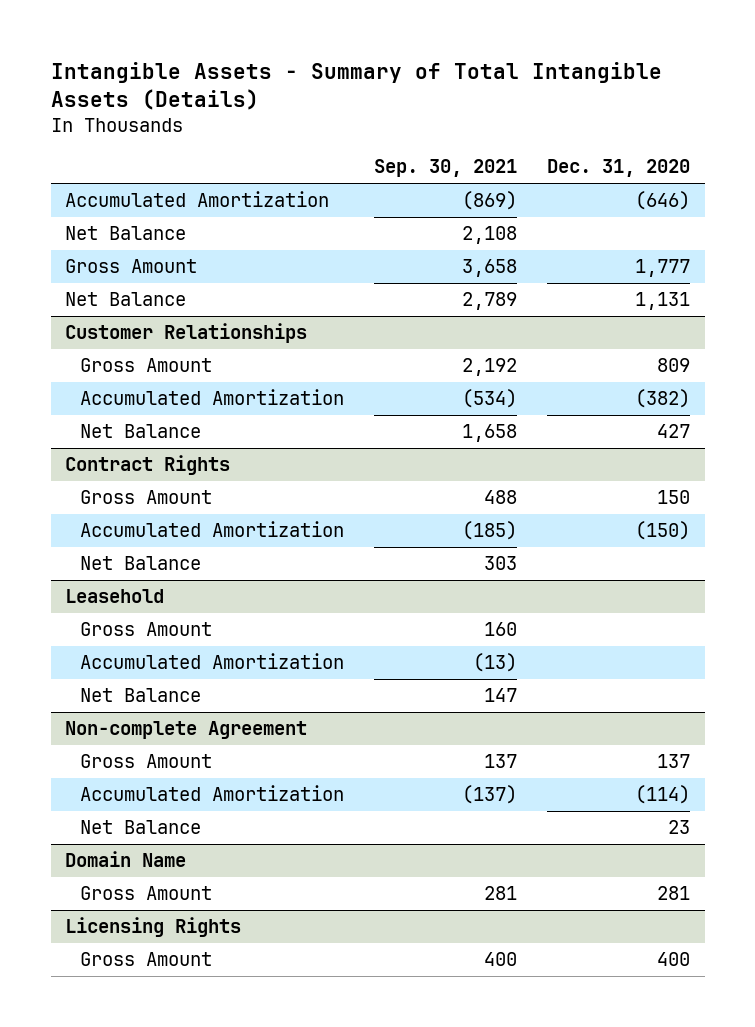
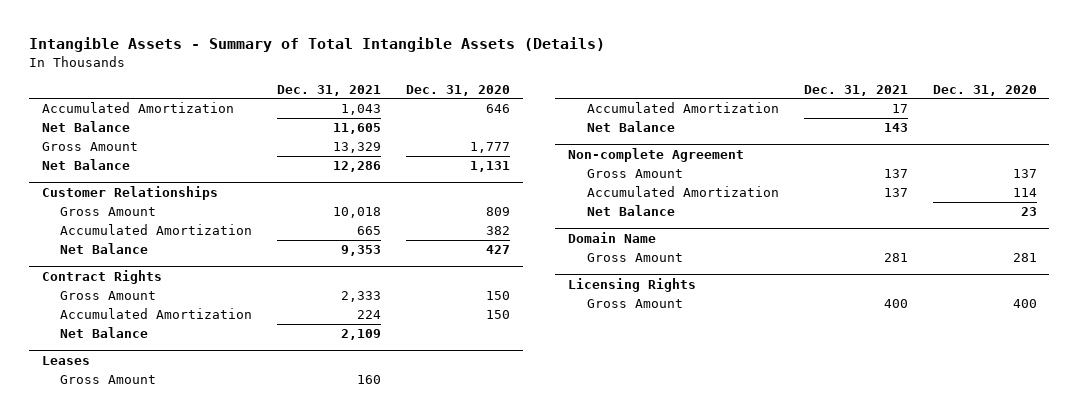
[373,159,517,178] Sep. 30, 2021 -> none
none -> [277,84,382,96] Dec. 31, 2021
[634,191,690,211] (646) -> [486,104,511,114] 646
[634,389,690,409] (382) -> [486,226,511,236] 382
[634,521,690,541] (150) -> [486,310,511,320] 150
[65,589,165,604] Leasehold -> none
none -> [41,355,90,365] Leases
[634,785,690,805] (114) -> [1012,188,1037,198] 114

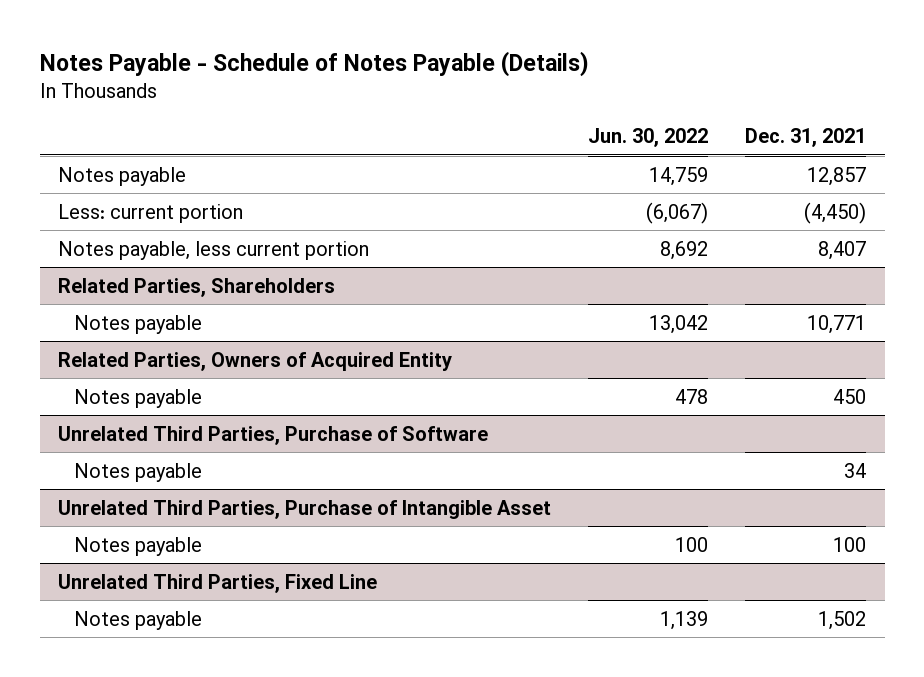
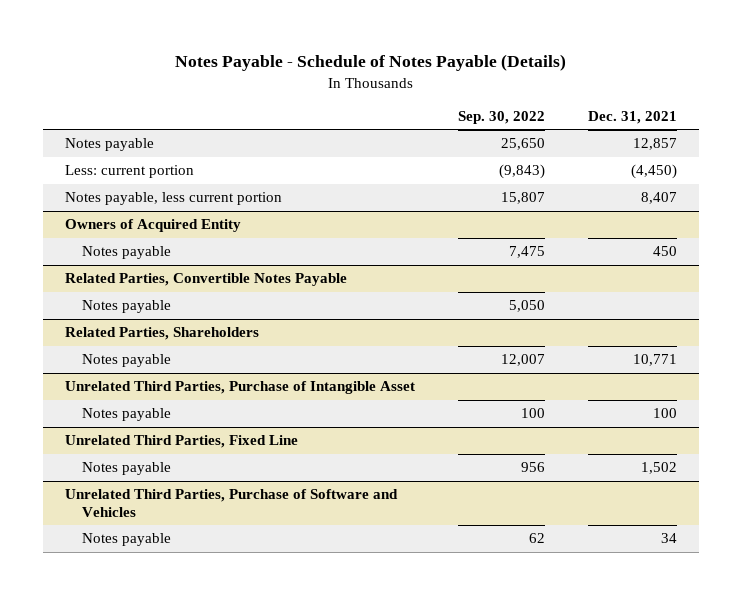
[588,128,709,148] Jun. 30, 2022 -> none
none -> [458,111,546,125] Sep. 30, 2022
none -> [65,219,242,233] Owners of Acquired Entity
none -> [82,246,172,260] Notes payable
none -> [65,273,348,287] Related Parties, Convertible Notes Payable
none -> [82,300,172,314] Notes payable
[58,351,453,371] Related Parties, Owners of Acquired Entity -> none
[73,388,202,408] Notes payable -> none
[58,425,489,445] Unrelated Third Parties, Purchase of Software -> none
[73,462,202,482] Notes payable -> none
none -> [65,489,399,517] Unrelated Third Parties, Purchase of Software and Vehicles
none -> [82,533,172,547] Notes payable

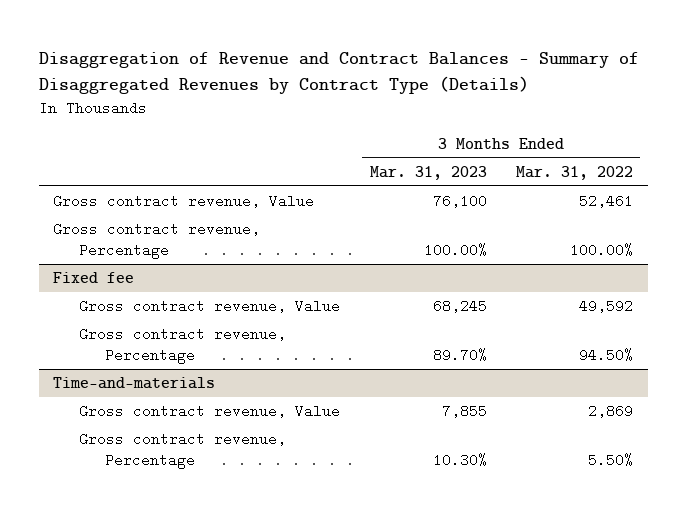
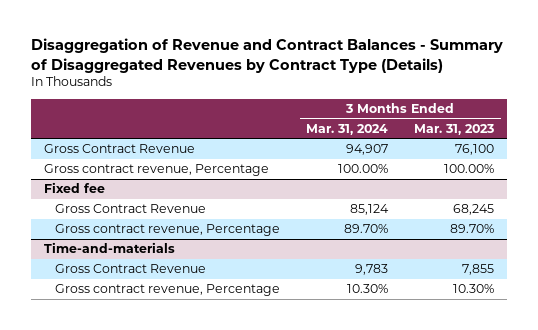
[516,165,634,180] Mar. 31, 2022 -> none
none -> [306,123,389,135] Mar. 31, 2024
[53,194,315,209] Gross contract revenue, Value -> [43,144,195,154] Gross Contract Revenue
[79,299,341,314] Gross contract revenue, Value -> [55,204,207,214] Gross Contract Revenue
[79,404,341,419] Gross contract revenue, Value -> [55,264,207,274] Gross Contract Revenue

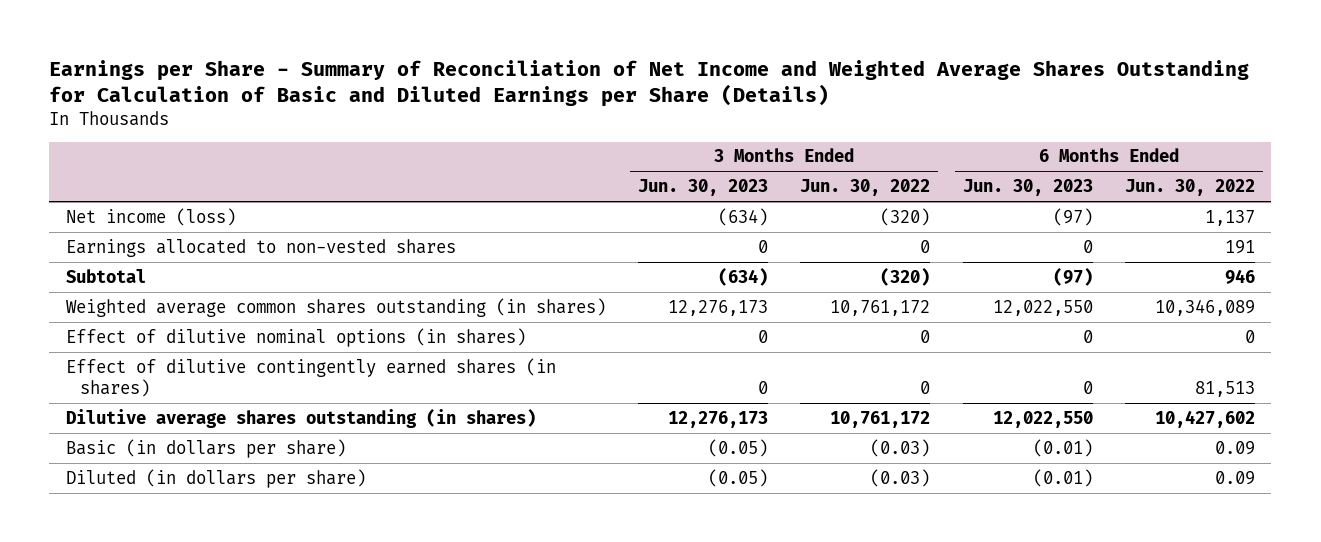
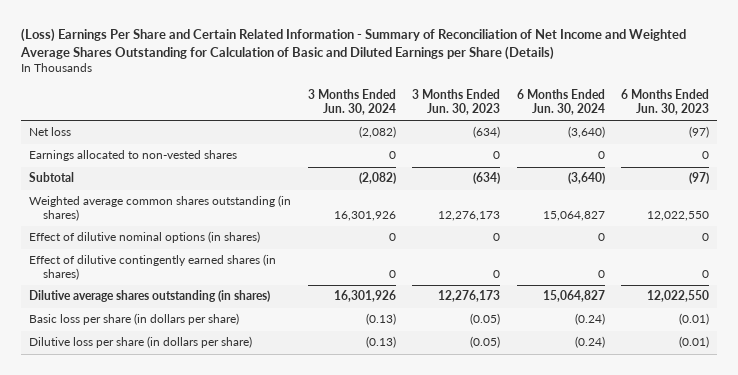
[49,59,1250,107] Earnings per Share - Summary of Reconciliation of Net Income and Weighted Average Shares Outstanding for Calculation of Basic and Diluted Earnings per Share (Details) -> [20,27,687,60] (Loss) Earnings Per Share and Certain Related Information - Summary of Reconciliation of Net Income and Weighted Average Shares Outstanding for Calculation of Basic and Diluted Earnings per Share (Details)
[800,179,931,197] Jun. 30, 2022 -> none
[1125,179,1256,197] Jun. 30, 2022 -> none
none -> [307,89,396,115] 3 Months Ended Jun. 30, 2024
none -> [516,89,605,115] 6 Months Ended Jun. 30, 2024
[65,207,236,226] Net income (loss) -> [29,127,72,137] Net loss
[65,438,346,458] Basic (in dollars per share) -> [29,313,240,326] Basic loss per share (in dollars per share)
[65,468,366,488] Diluted (in dollars per share) -> [29,336,253,349] Dilutive loss per share (in dollars per share)

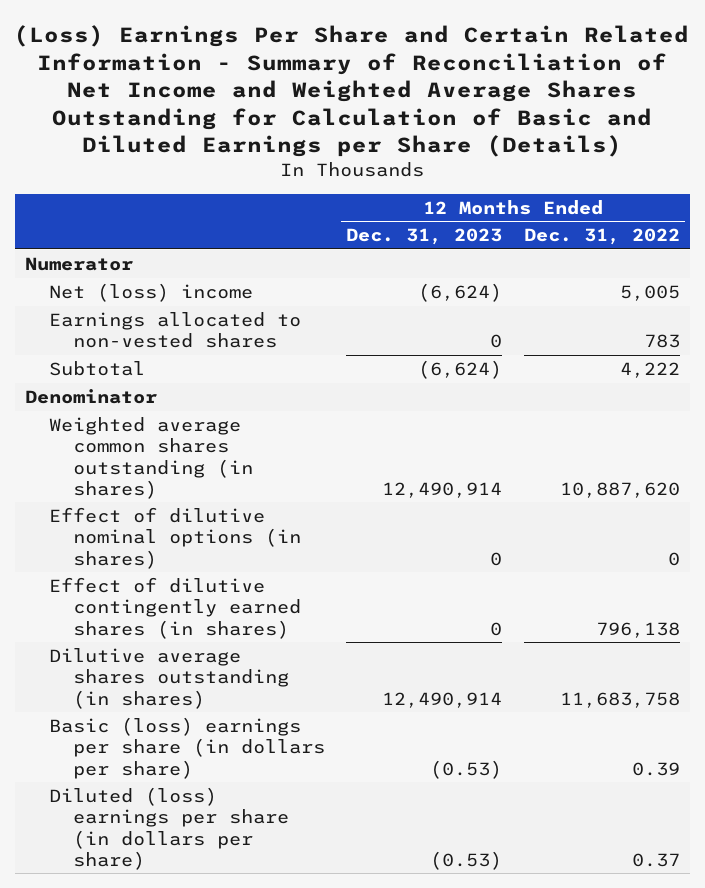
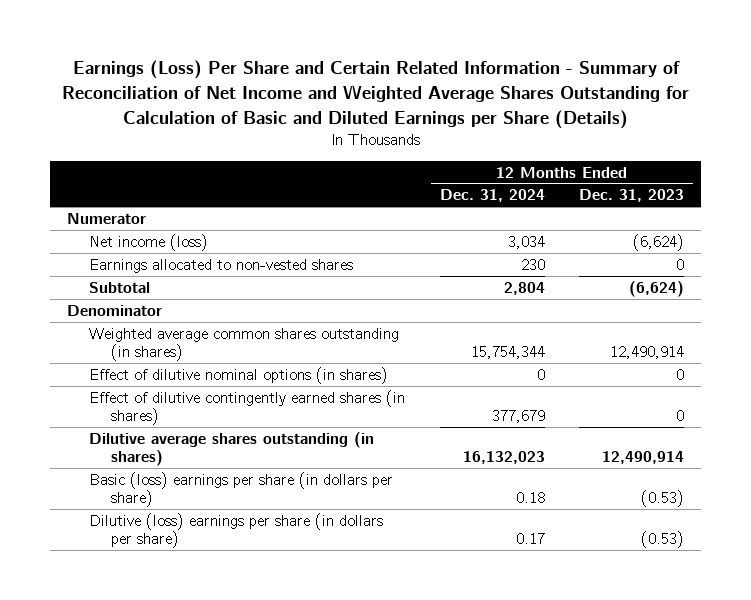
[14,25,690,158] (Loss) Earnings Per Share and Certain Related Information - Summary of Reconciliation of Net Income and Weighted Average Shares Outstanding for Calculation of Basic and Diluted Earnings per Share (Details) -> [61,60,689,129] Earnings (Loss) Per Share and Certain Related Information - Summary of Reconciliation of Net Income and Weighted Average Shares Outstanding for Calculation of Basic and Diluted Earnings per Share (Details)
[523,228,680,246] Dec. 31, 2022 -> none
none -> [439,189,545,203] Dec. 31, 2024
[48,282,253,302] Net (loss) income -> [89,233,209,251] Net income (loss)
[48,786,289,870] Diluted (loss) earnings per share (in dollars per share) -> [89,512,384,549] Dilutive (loss) earnings per share (in dollars per share)

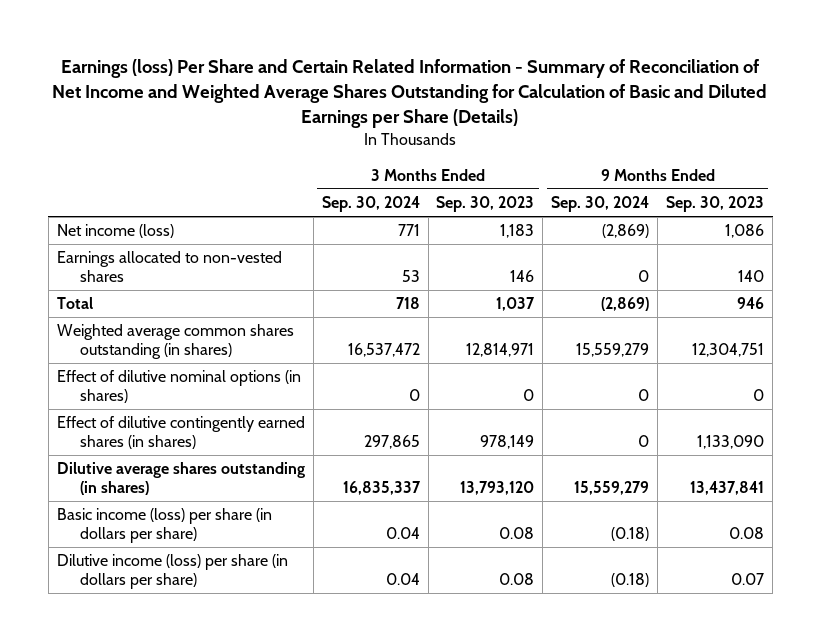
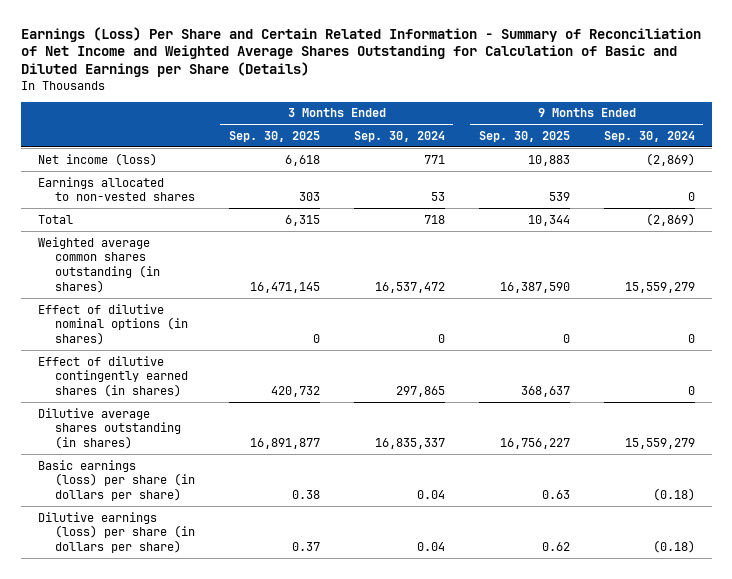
[52,59,768,129] Earnings (loss) Per Share and Certain Related Information - Summary of Reconciliation of Net Income and Weighted Average Shares Outstanding for Calculation of Basic and Diluted Earnings per Share (Details) -> [20,26,701,78] Earnings (Loss) Per Share and Certain Related Information - Summary of Reconciliation of Net Income and Weighted Average Shares Outstanding for Calculation of Basic and Diluted Earnings per Share (Details)
[436,195,535,212] Sep. 30, 2023 -> none
[666,195,765,212] Sep. 30, 2023 -> none
none -> [228,130,320,142] Sep. 30, 2025
none -> [478,130,570,142] Sep. 30, 2025
[56,508,272,544] Basic income (loss) per share (in dollars per share) -> [37,459,195,502] Basic earnings (loss) per share (in dollars per share)
[56,554,288,590] Dilutive income (loss) per share (in dollars per share) -> [37,511,195,554] Dilutive earnings (loss) per share (in dollars per share)

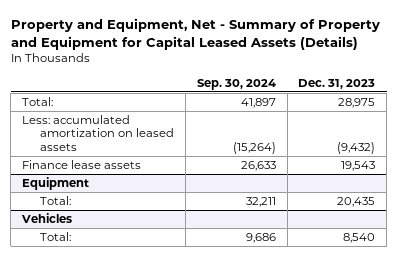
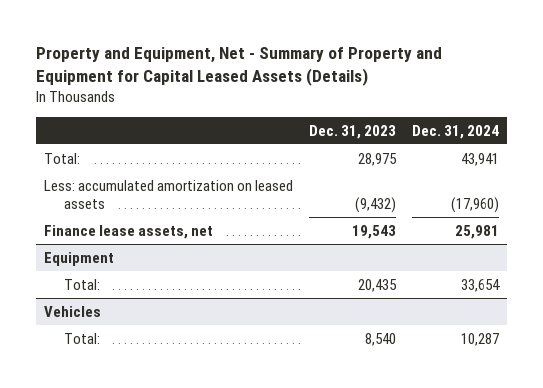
[196,78,276,90] Sep. 30, 2024 -> none
none -> [411,124,499,139] Dec. 31, 2024
[22,160,142,170] Finance lease assets -> [44,224,214,239] Finance lease assets, net

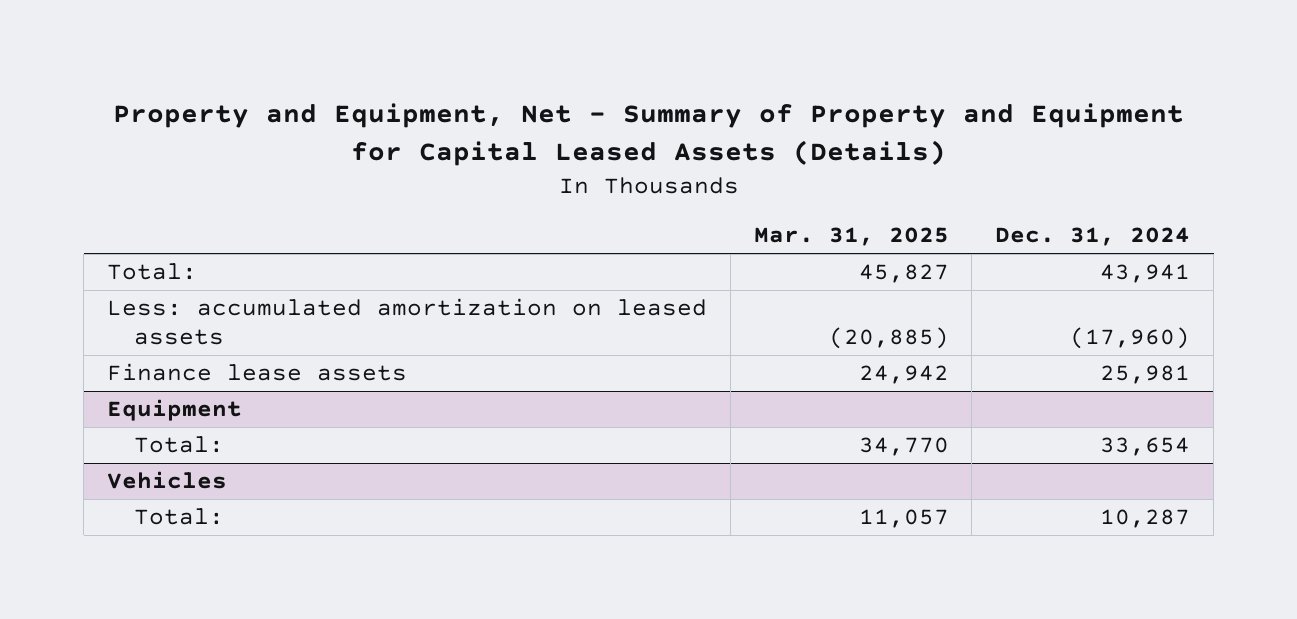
[308,124,396,139] Dec. 31, 2023 -> none
none -> [753,227,949,247] Mar. 31, 2025
[44,224,214,239] Finance lease assets, net -> [106,363,407,382] Finance lease assets

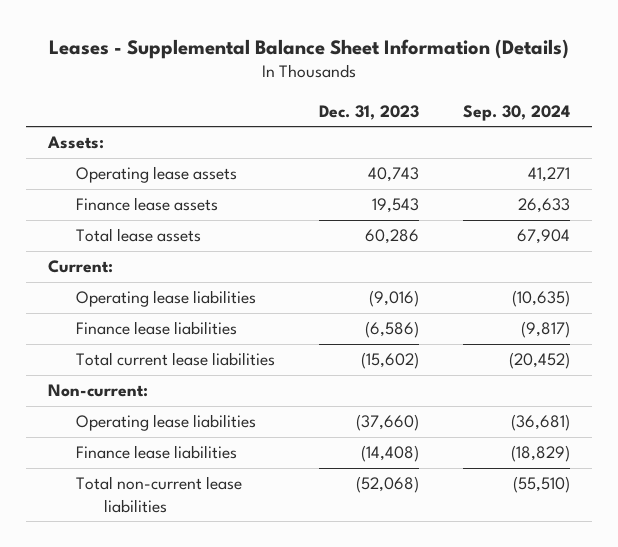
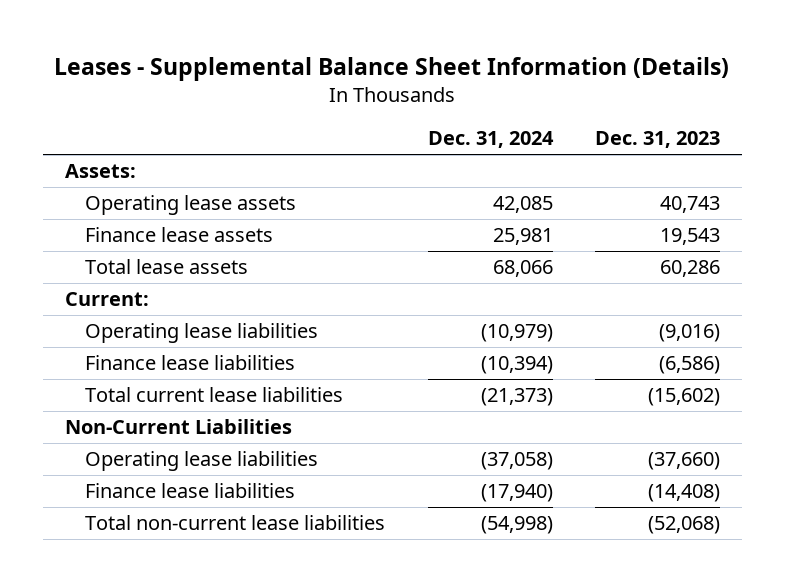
[463,104,571,121] Sep. 30, 2024 -> none
none -> [427,131,554,149] Dec. 31, 2024
[48,384,149,398] Non-current: -> [64,419,292,435] Non-Current Liabilities

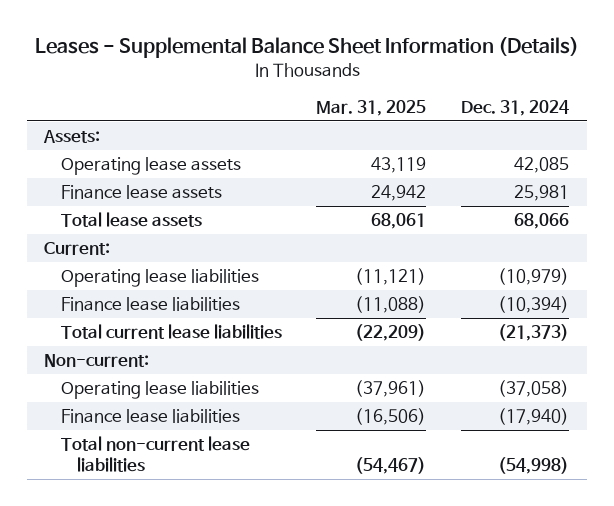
[595,131,721,149] Dec. 31, 2023 -> none
none -> [316,99,427,116] Mar. 31, 2025
[64,419,292,435] Non-Current Liabilities -> [44,354,150,368] Non-current:

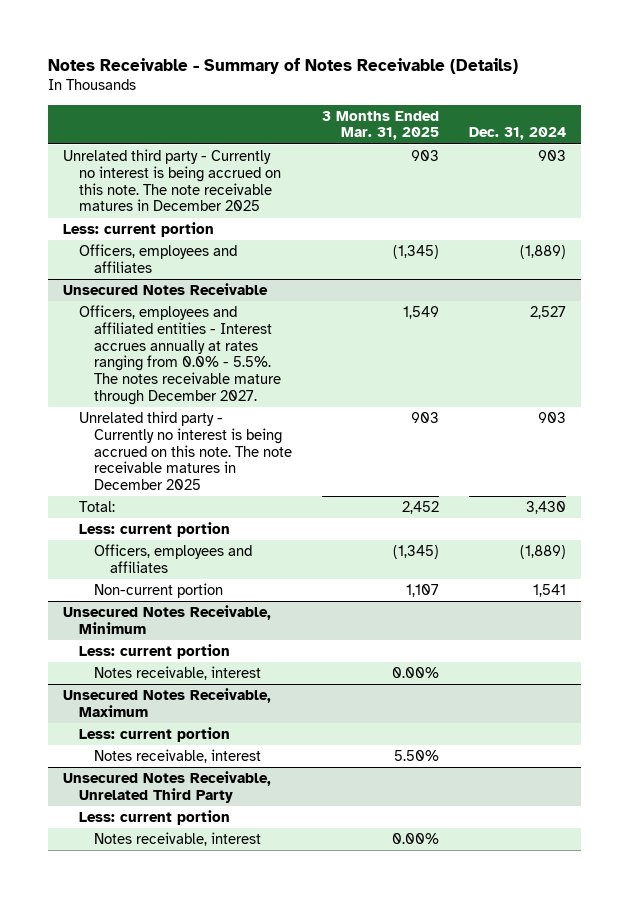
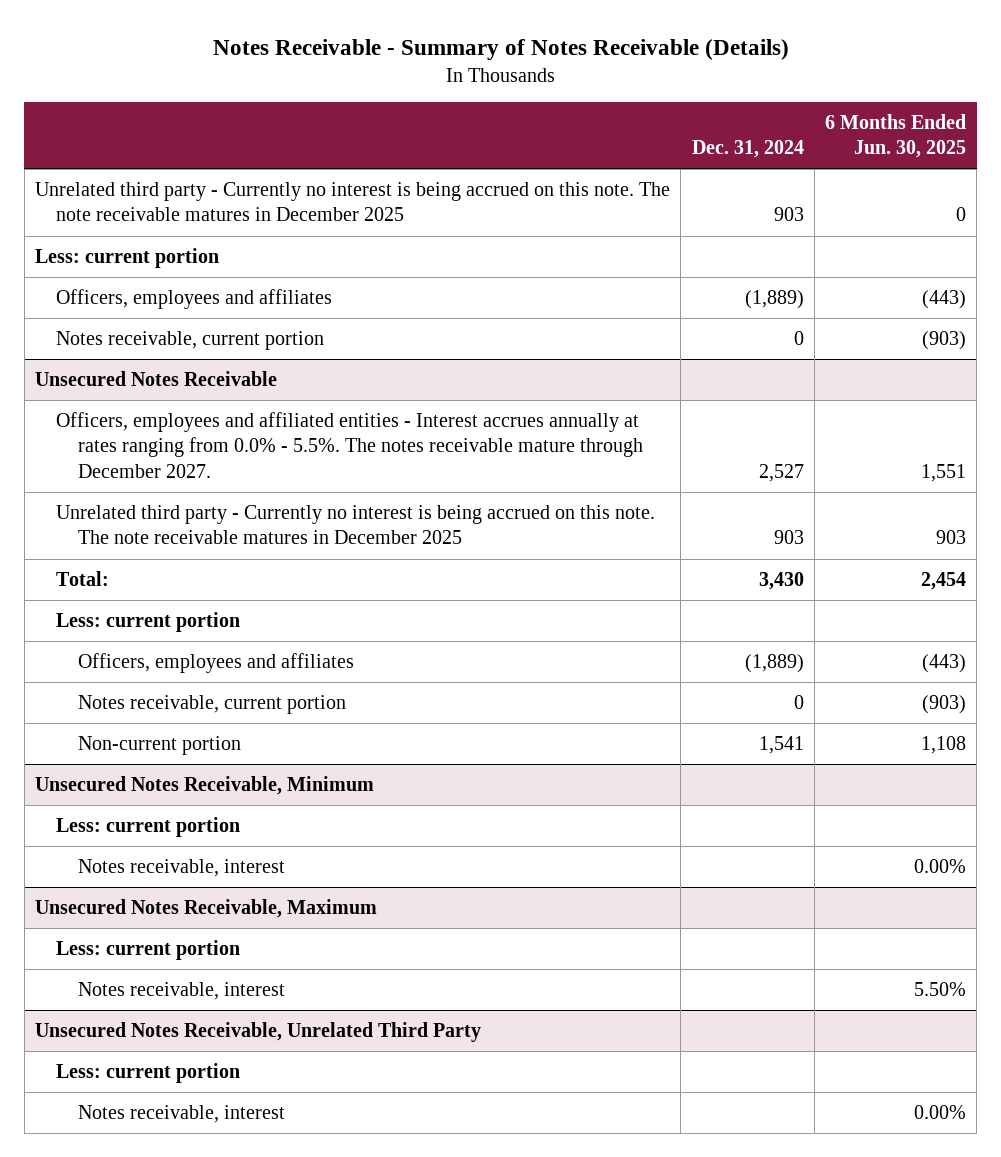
[322,110,440,141] 3 Months Ended Mar. 31, 2025 -> none
none -> [825,113,967,159] 6 Months Ended Jun. 30, 2025
none -> [56,330,325,350] Notes receivable, current portion
none -> [77,694,346,714] Notes receivable, current portion

